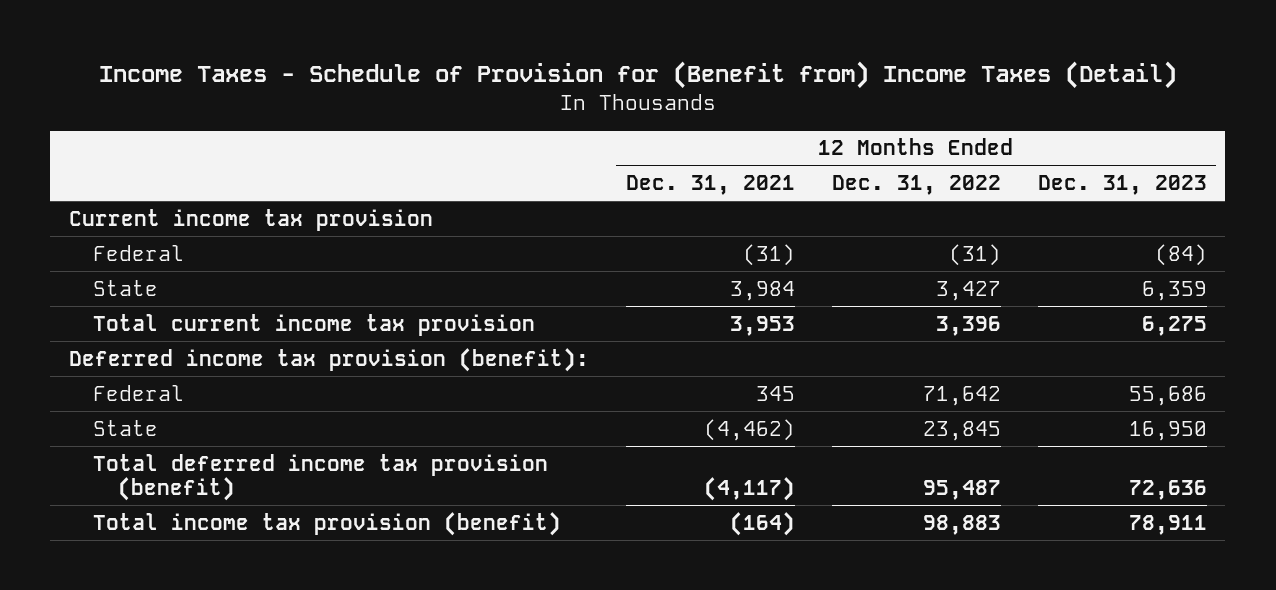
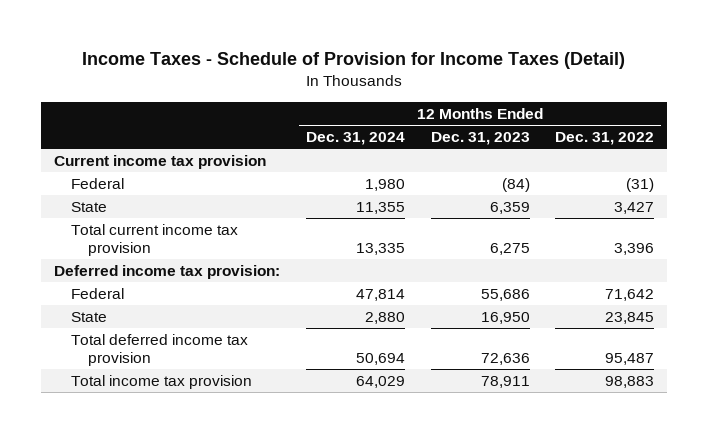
[98,61,1177,90] Income Taxes - Schedule of Provision for (Benefit from) Income Taxes (Detail) -> [82,52,626,70] Income Taxes - Schedule of Provision for Income Taxes (Detail)
[625,175,795,196] Dec. 31, 2021 -> none
none -> [305,132,405,146] Dec. 31, 2024
[68,347,589,372] Deferred income tax provision (benefit): -> [54,264,281,279] Deferred income tax provision:
[93,453,549,501] Total deferred income tax provision (benefit) -> [71,333,249,367] Total deferred income tax provision
[93,511,562,536] Total income tax provision (benefit) -> [71,374,253,389] Total income tax provision

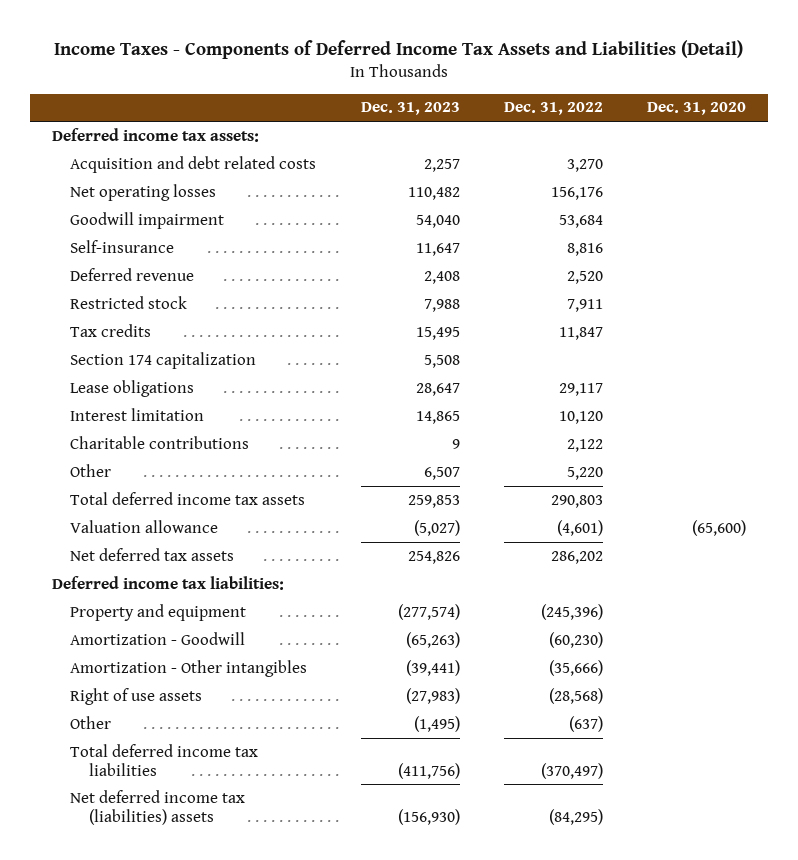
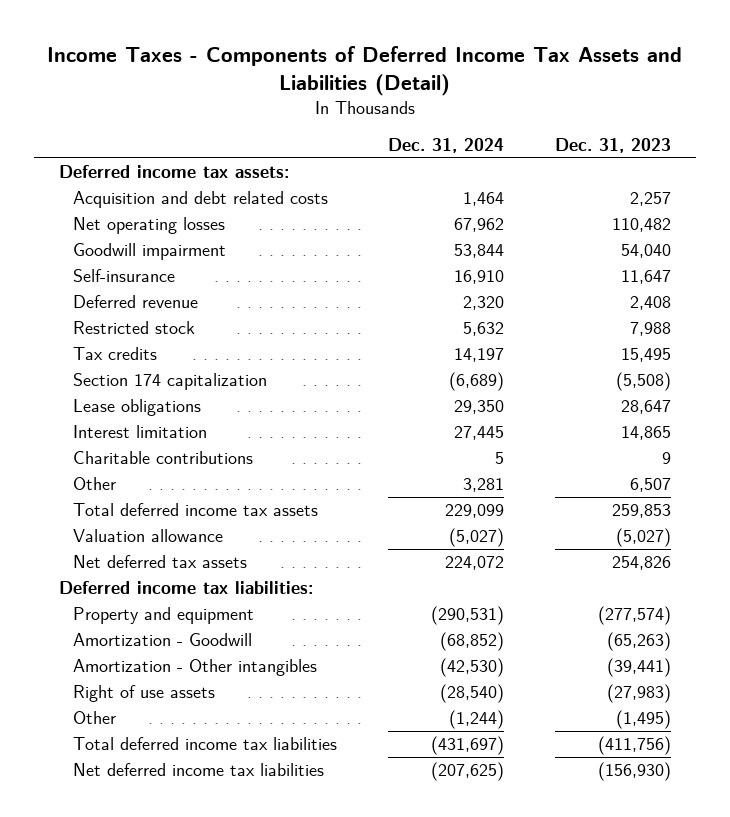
[503,102,603,116] Dec. 31, 2022 -> none
[647,102,747,116] Dec. 31, 2020 -> none
none -> [387,138,504,154] Dec. 31, 2024
[423,354,460,368] 5,508 -> [615,372,671,392] (5,508)
[70,789,246,825] Net deferred income tax (liabilities) assets -> [72,763,324,777] Net deferred income tax liabilities

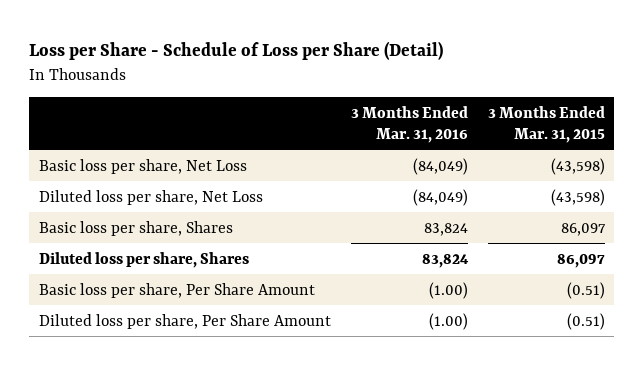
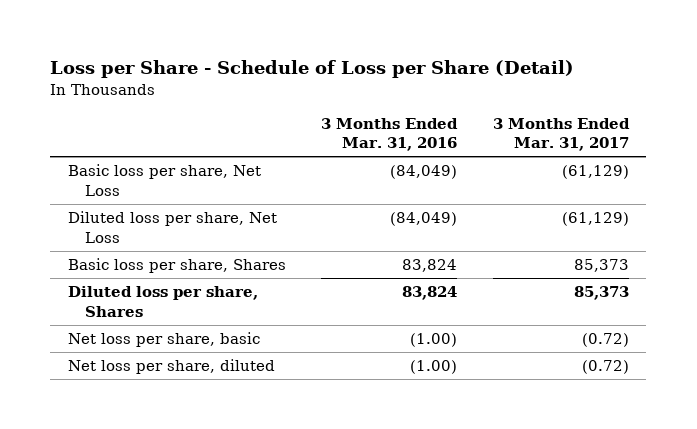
[487,105,605,143] 3 Months Ended Mar. 31, 2015 -> none
none -> [492,118,630,152] 3 Months Ended Mar. 31, 2017
[39,282,316,298] Basic loss per share, Per Share Amount -> [68,332,261,348] Net loss per share, basic
[39,313,332,329] Diluted loss per share, Per Share Amount -> [68,359,276,375] Net loss per share, diluted

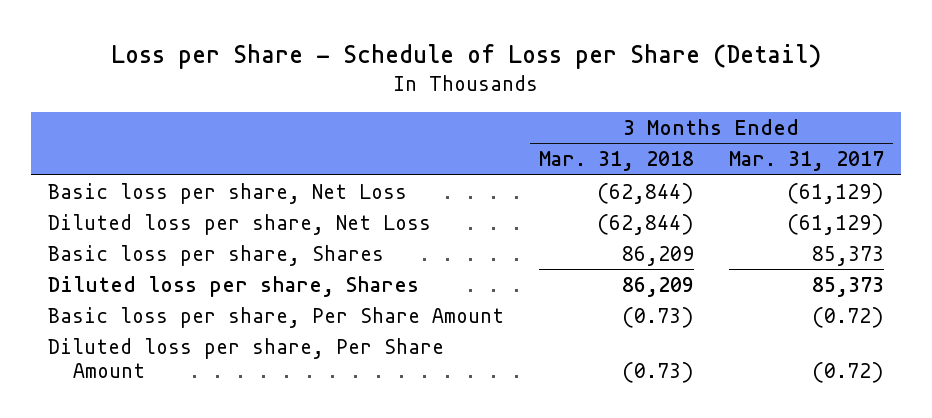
[321,118,459,152] 3 Months Ended Mar. 31, 2016 -> none
none -> [539,151,695,172] Mar. 31, 2018
[68,332,261,348] Net loss per share, basic -> [48,306,505,328] Basic loss per share, Per Share Amount
[68,359,276,375] Net loss per share, diluted -> [48,337,445,379] Diluted loss per share, Per Share Amount

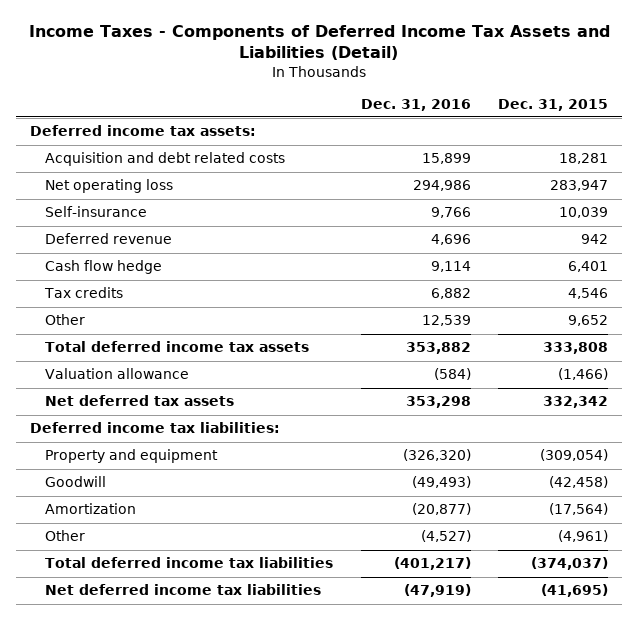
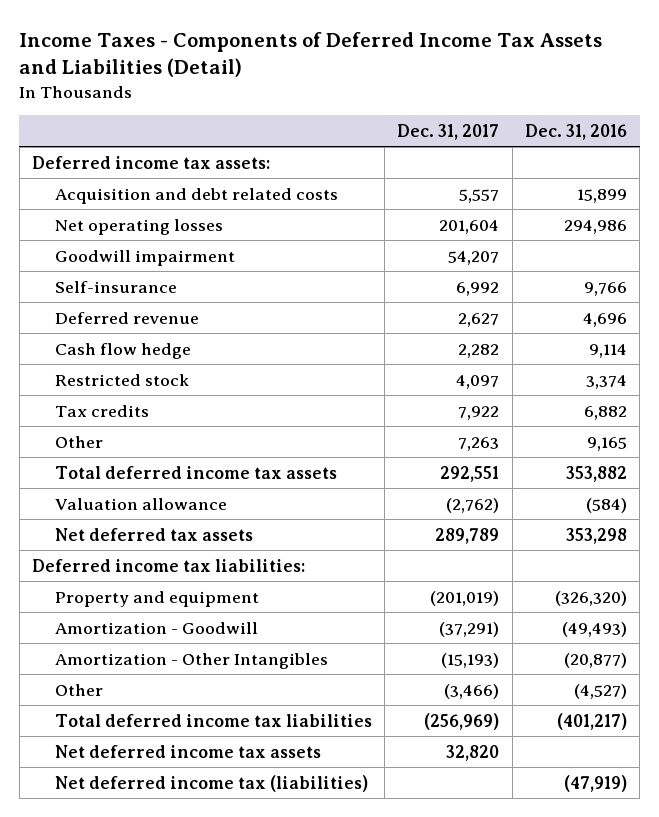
[498,98,609,111] Dec. 31, 2015 -> none
none -> [397,124,500,141] Dec. 31, 2017
[44,179,173,194] Net operating loss -> [54,218,223,235] Net operating losses
none -> [54,249,235,266] Goodwill impairment
none -> [54,373,189,386] Restricted stock
[421,315,471,327] 12,539 -> [586,436,627,451] 9,165
[44,476,106,488] Goodwill -> [54,621,258,634] Amortization - Goodwill
[44,503,136,515] Amortization -> [54,652,328,669] Amortization - Other Intangibles
none -> [54,744,321,758] Net deferred income tax assets
[44,584,321,596] Net deferred income tax liabilities -> [54,774,368,792] Net deferred income tax (liabilities)

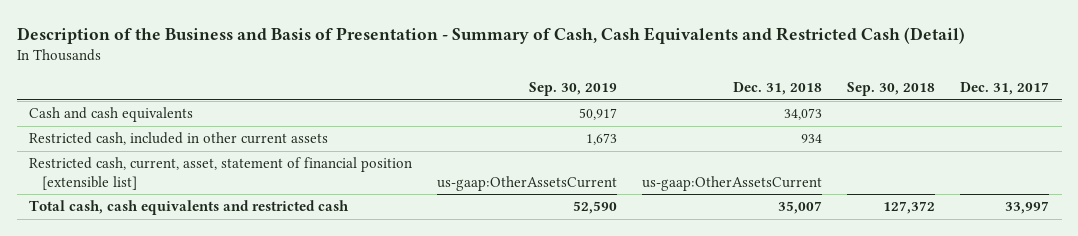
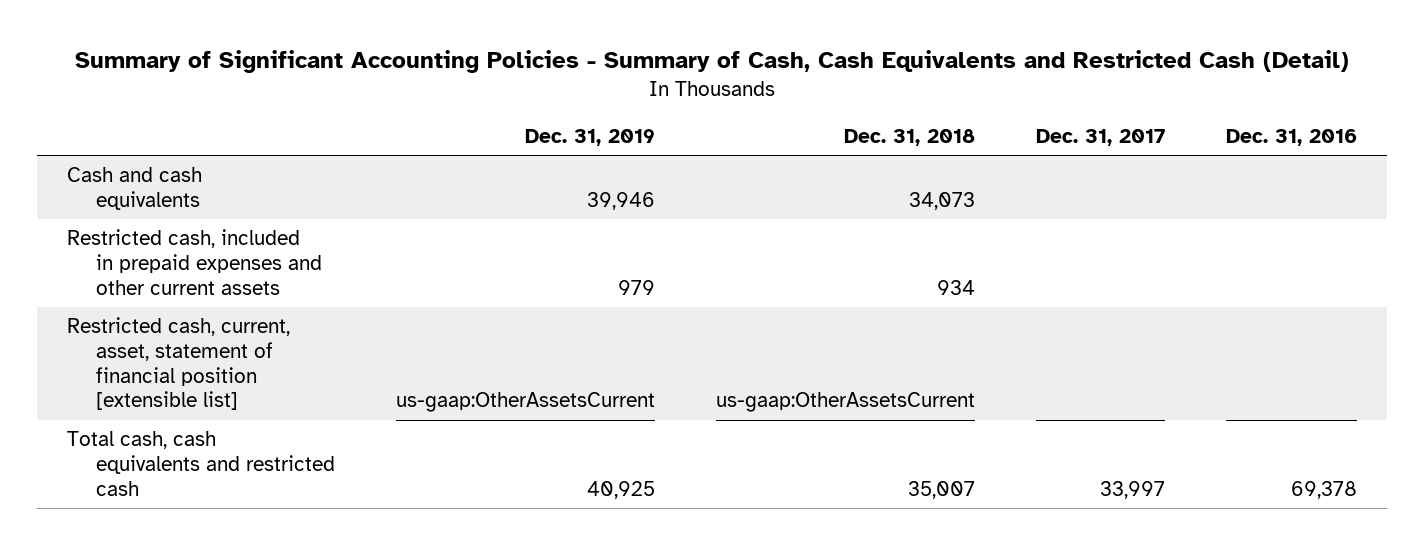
[16,26,965,44] Description of the Business and Basis of Presentation - Summary of Cash, Cash Equivalents and Restricted Cash (Detail) -> [74,50,1349,74] Summary of Significant Accounting Policies - Summary of Cash, Cash Equivalents and Restricted Cash (Detail)
[529,82,618,97] Sep. 30, 2019 -> none
[847,82,936,97] Sep. 30, 2018 -> none
none -> [525,128,656,146] Dec. 31, 2019
none -> [1225,128,1357,146] Dec. 31, 2016
[29,132,329,146] Restricted cash, included in other current assets -> [67,229,323,295] Restricted cash, included in prepaid expenses and other current assets

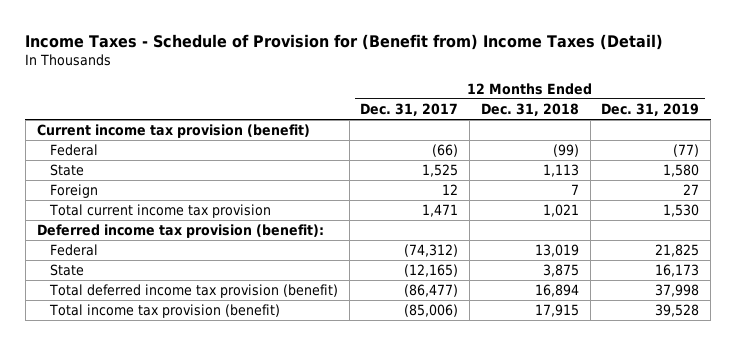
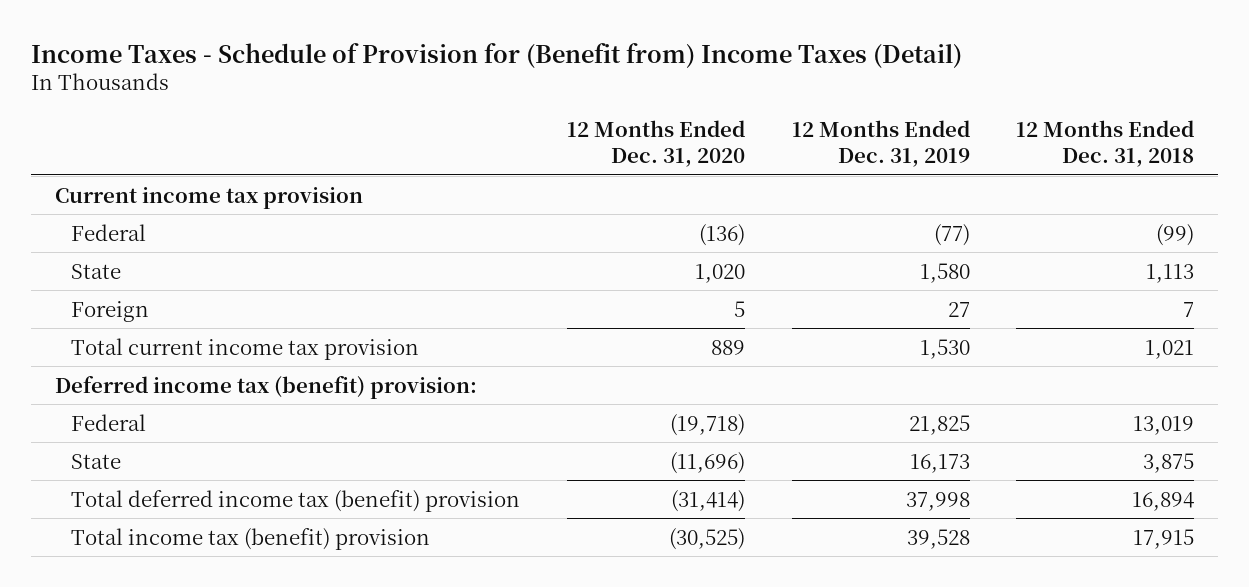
[360,103,459,117] Dec. 31, 2017 -> none
none -> [566,120,745,167] 12 Months Ended Dec. 31, 2020
[36,124,310,139] Current income tax provision (benefit) -> [54,186,363,209] Current income tax provision
[36,224,324,239] Deferred income tax provision (benefit): -> [54,375,477,399] Deferred income tax (benefit) provision:
[49,284,339,299] Total deferred income tax provision (benefit) -> [71,489,521,512] Total deferred income tax (benefit) provision
[49,304,281,319] Total income tax provision (benefit) -> [71,527,431,550] Total income tax (benefit) provision

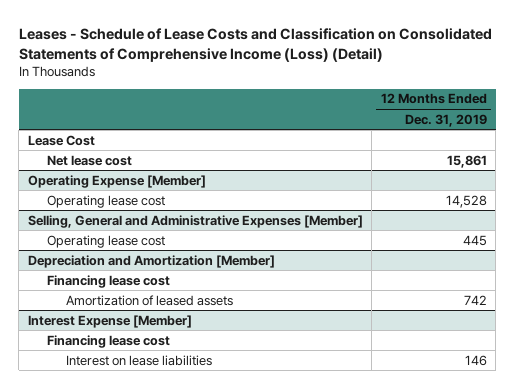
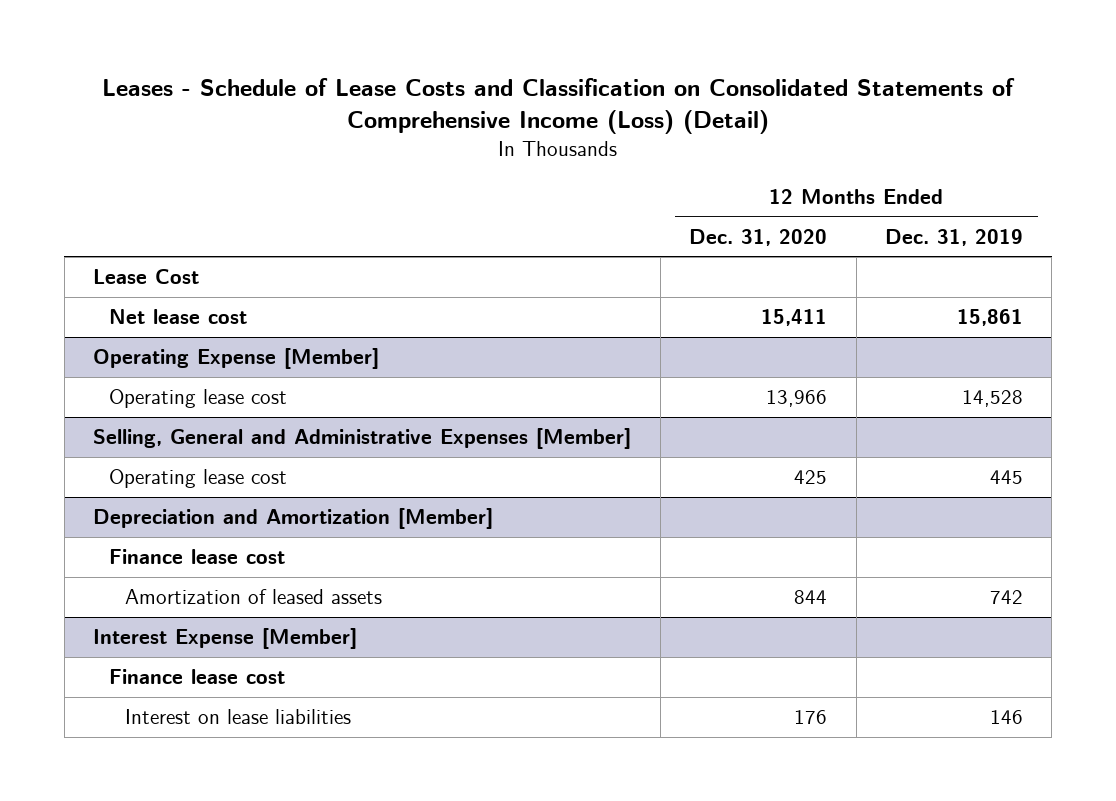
none -> [689,228,828,246] Dec. 31, 2020
[46,274,170,288] Financing lease cost -> [109,549,286,565] Finance lease cost
[46,334,170,348] Financing lease cost -> [109,669,286,685] Finance lease cost

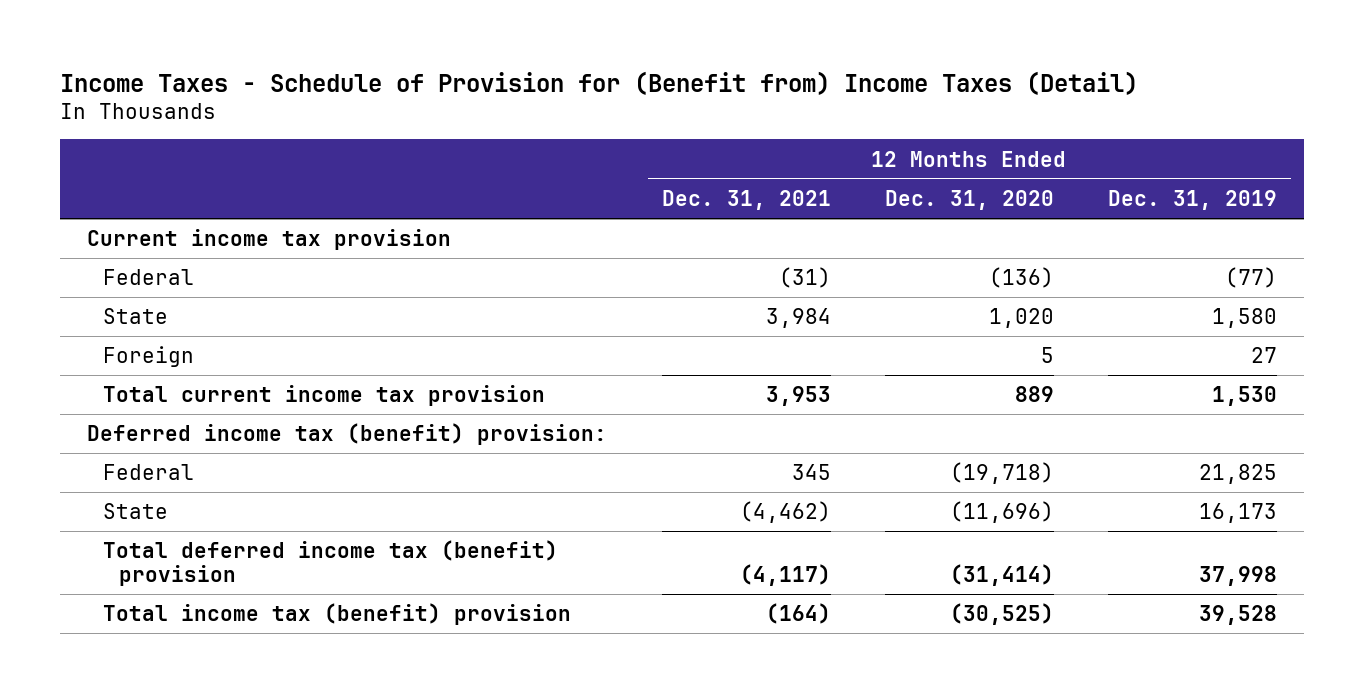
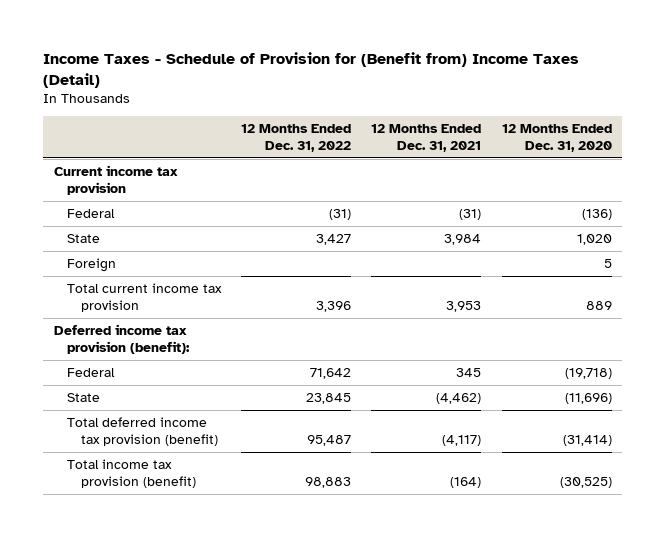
[1108,189,1278,210] Dec. 31, 2019 -> none
none -> [241,124,352,152] 12 Months Ended Dec. 31, 2022
[87,423,608,446] Deferred income tax (benefit) provision: -> [53,323,191,354] Deferred income tax provision (benefit):
[102,540,558,586] Total deferred income tax (benefit) provision -> [67,416,218,446] Total deferred income tax provision (benefit)
[102,603,571,626] Total income tax (benefit) provision -> [67,458,196,488] Total income tax provision (benefit)

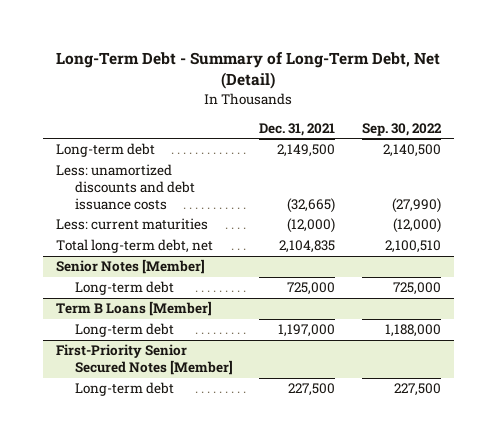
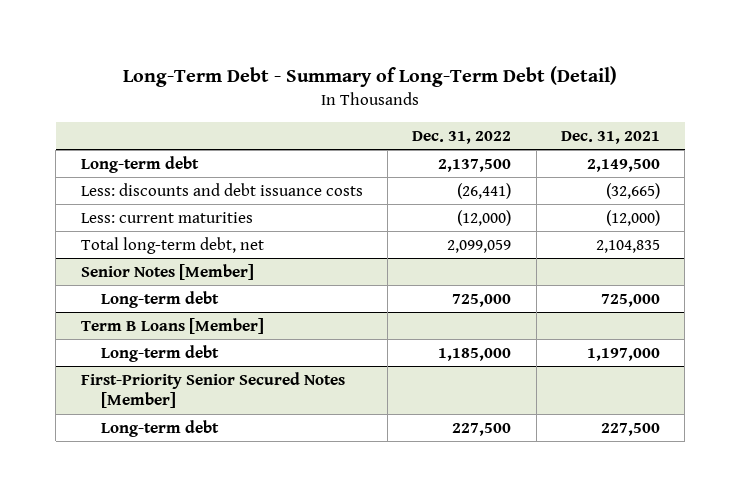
[56,52,441,90] Long-Term Debt - Summary of Long-Term Debt, Net (Detail) -> [123,66,618,88] Long-Term Debt - Summary of Long-Term Debt (Detail)
[361,122,442,136] Sep. 30, 2022 -> none
none -> [412,130,512,144] Dec. 31, 2022
[56,164,196,210] Less: unamortized discounts and debt issuance costs -> [80,182,363,196] Less: discounts and debt issuance costs

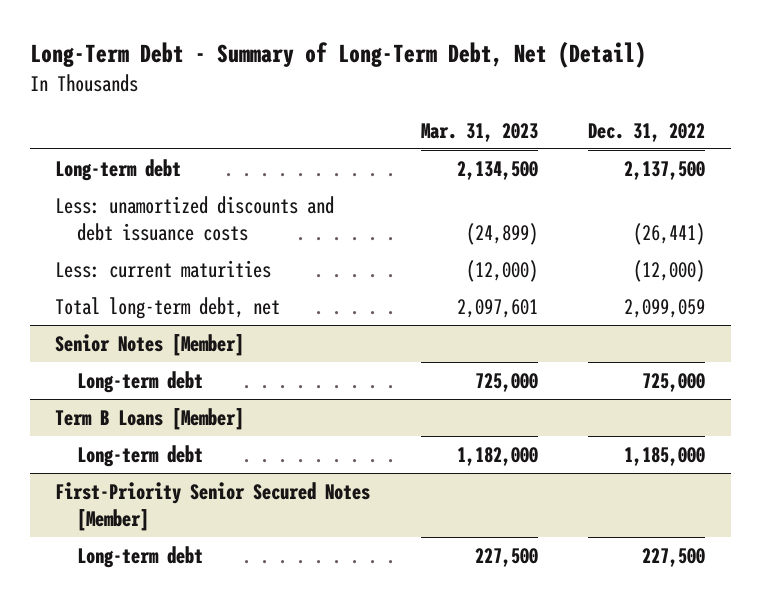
[123,66,618,88] Long-Term Debt - Summary of Long-Term Debt (Detail) -> [29,41,646,69] Long-Term Debt - Summary of Long-Term Debt, Net (Detail)
[561,130,661,144] Dec. 31, 2021 -> none
none -> [420,122,538,142] Mar. 31, 2023
[80,182,363,196] Less: discounts and debt issuance costs -> [54,195,334,241] Less: unamortized discounts and debt issuance costs

